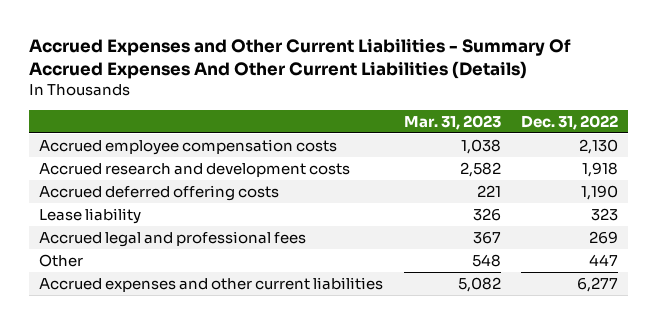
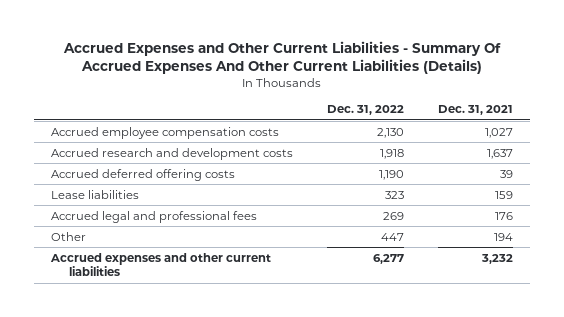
[403,114,501,130] Mar. 31, 2023 -> none
none -> [438,104,514,115] Dec. 31, 2021
[39,207,142,224] Lease liability -> [51,189,140,199] Lease liabilities

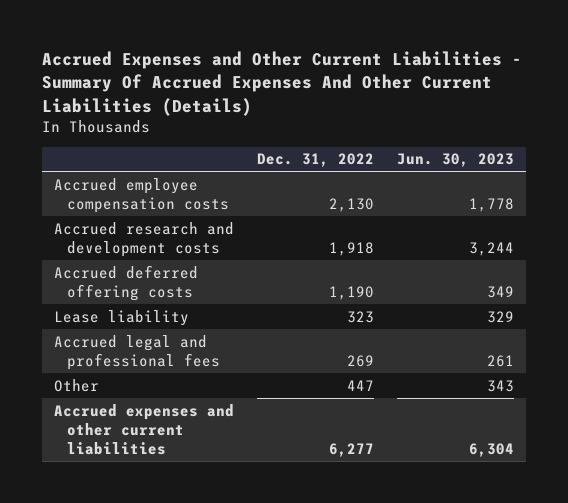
[438,104,514,115] Dec. 31, 2021 -> none
none -> [397,153,515,168] Jun. 30, 2023
[51,189,140,199] Lease liabilities -> [53,309,189,326] Lease liability

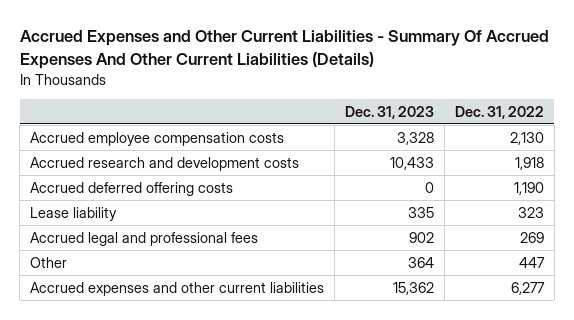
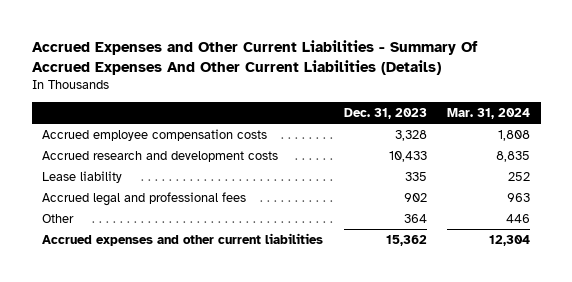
[454,105,544,119] Dec. 31, 2022 -> none
none -> [447,108,531,120] Mar. 31, 2024
[30,181,234,196] Accrued deferred offering costs -> none

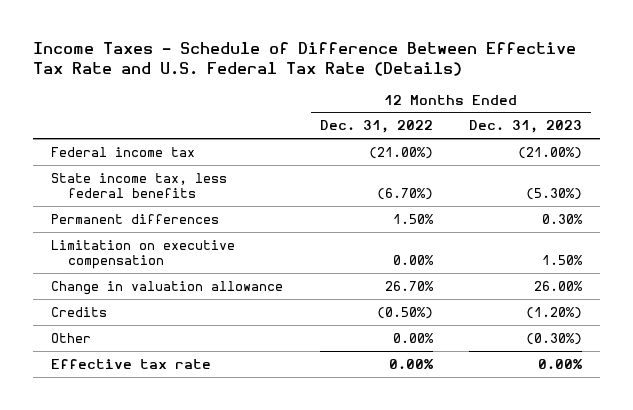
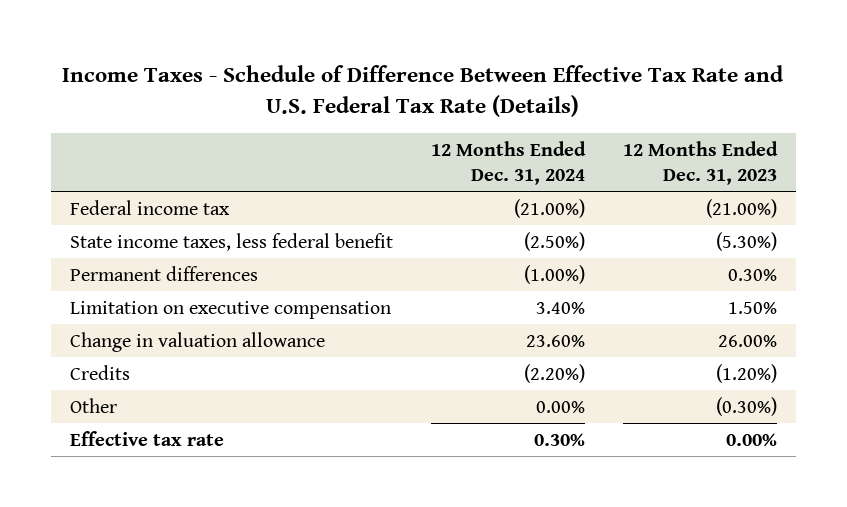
[319,120,433,134] Dec. 31, 2022 -> none
none -> [430,141,586,185] 12 Months Ended Dec. 31, 2024
[51,172,228,199] State income tax, less federal benefits -> [69,232,393,251] State income taxes, less federal benefit

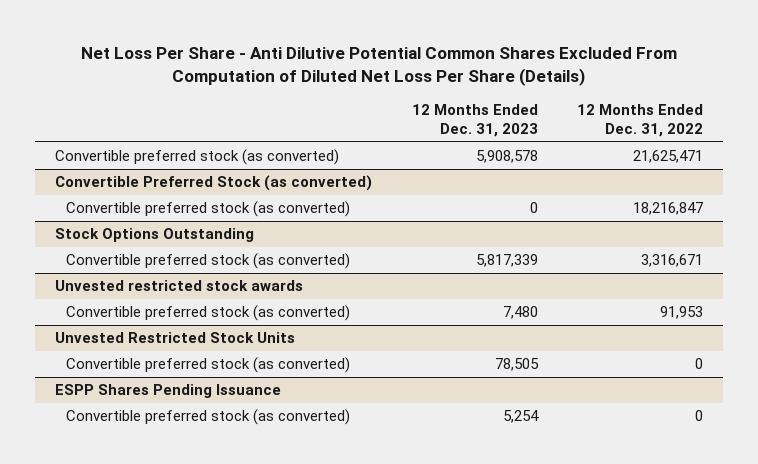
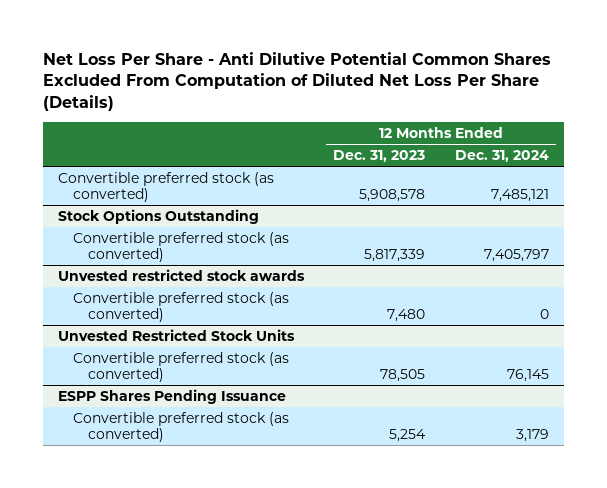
[577,104,704,138] 12 Months Ended Dec. 31, 2022 -> none
none -> [454,150,549,163] Dec. 31, 2024
[55,175,373,192] Convertible Preferred Stock (as converted) -> none
[65,201,350,218] Convertible preferred stock (as converted) -> none

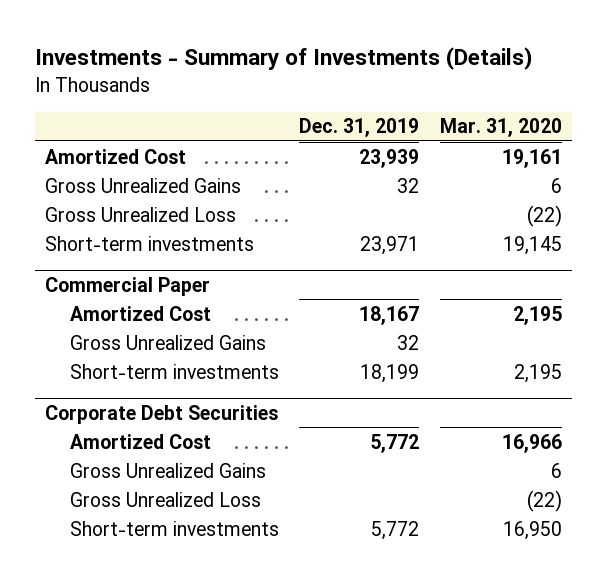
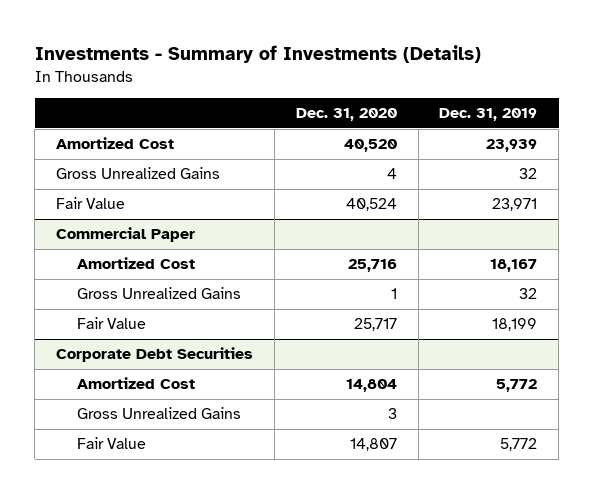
[439,118,562,138] Mar. 31, 2020 -> none
none -> [295,108,397,122] Dec. 31, 2020
[45,206,237,222] Gross Unrealized Loss -> none
[45,235,255,251] Short-term investments -> [56,197,126,210] Fair Value
[69,363,279,379] Short-term investments -> [76,317,146,330] Fair Value
[69,491,261,507] Gross Unrealized Loss -> none
[69,520,279,536] Short-term investments -> [76,437,146,450] Fair Value

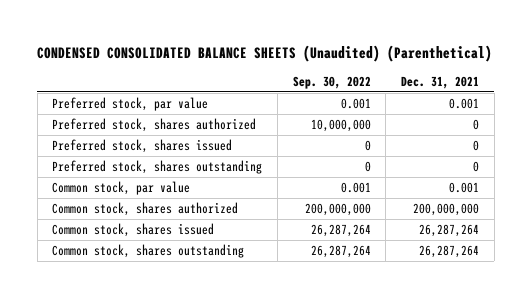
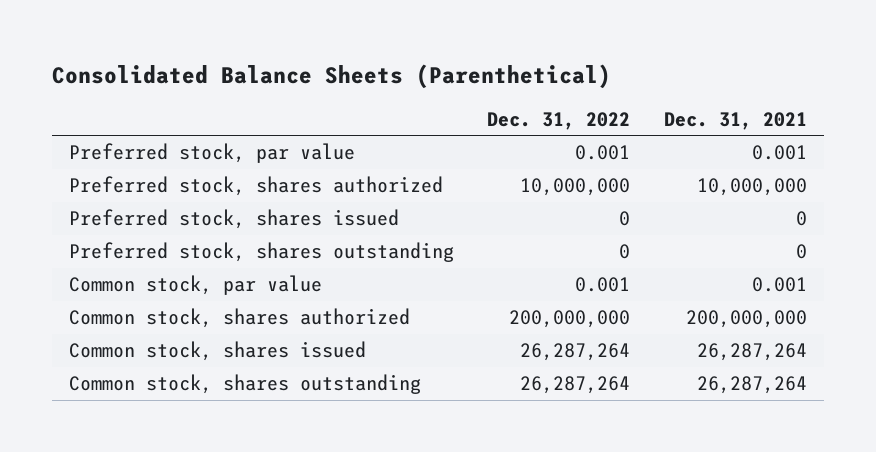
[37,44,493,62] CONDENSED CONSOLIDATED BALANCE SHEETS (Unaudited) (Parenthetical) -> [52,63,612,89] Consolidated Balance Sheets (Parenthetical)
[292,75,371,89] Sep. 30, 2022 -> none
none -> [487,111,631,130] Dec. 31, 2022
[473,119,480,131] 0 -> [697,178,808,197] 10,000,000

